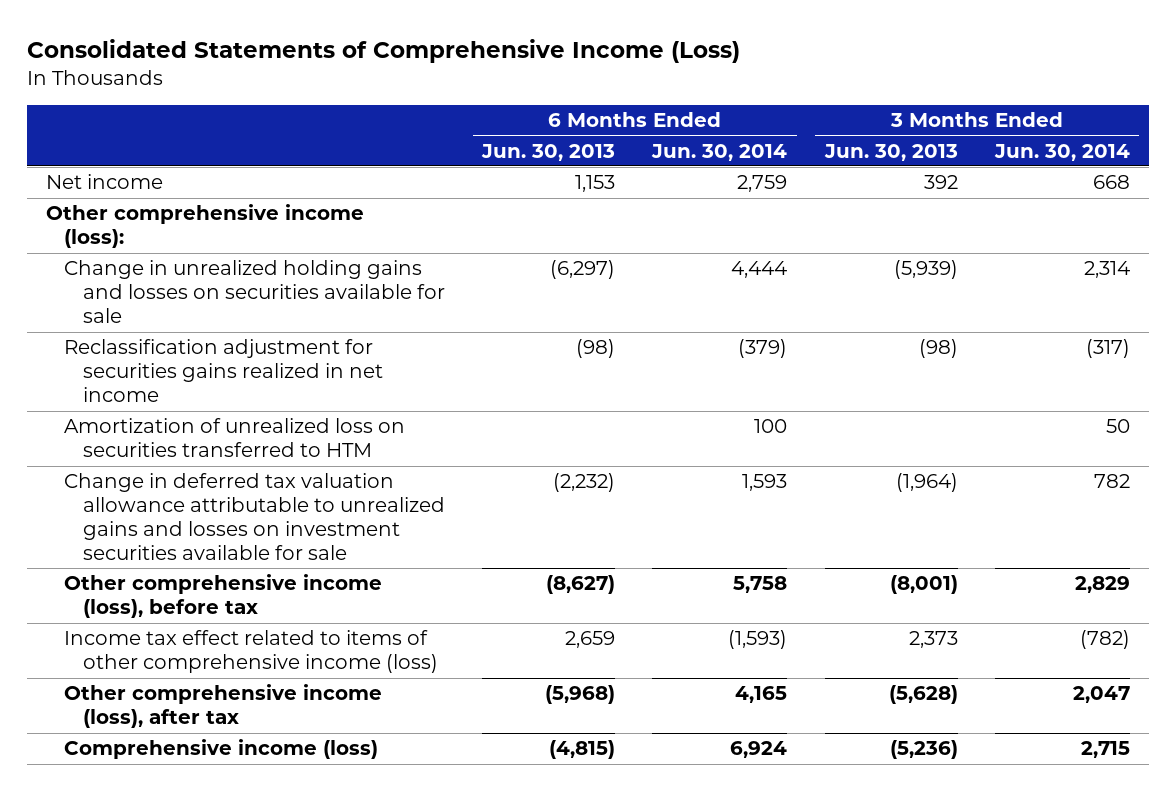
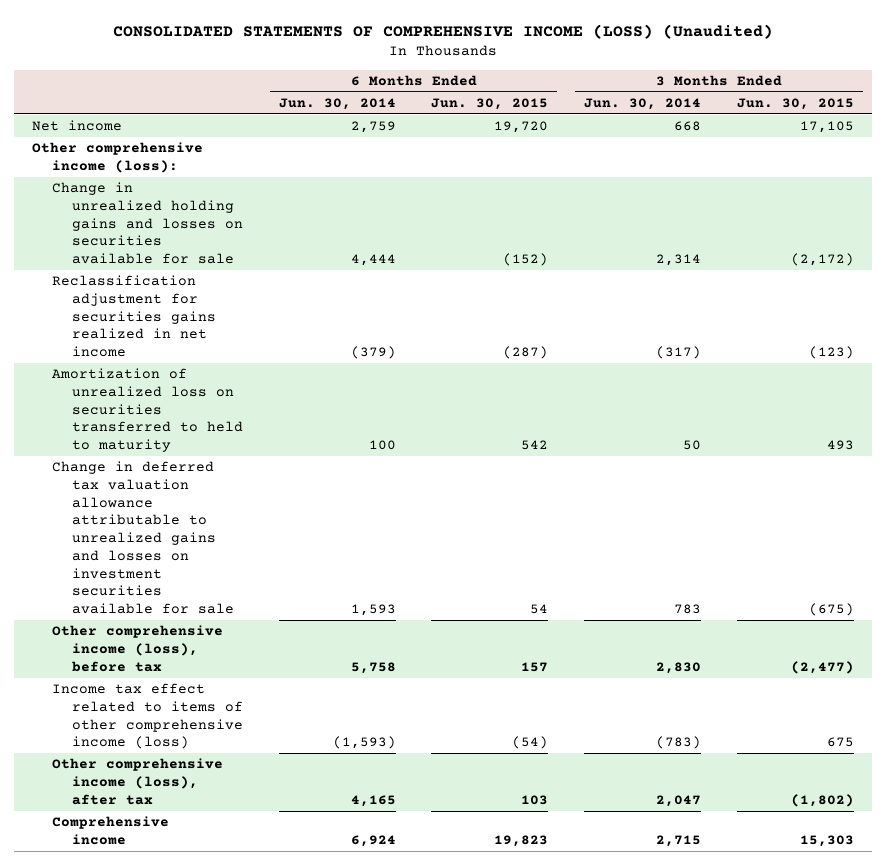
[26,38,740,63] Consolidated Statements of Comprehensive Income (Loss) -> [112,24,773,40] CONSOLIDATED STATEMENTS OF COMPREHENSIVE INCOME (LOSS) (Unaudited)
[480,143,615,161] Jun. 30, 2013 -> none
[823,143,958,161] Jun. 30, 2013 -> none
none -> [431,98,549,111] Jun. 30, 2015
none -> [736,98,854,111] Jun. 30, 2015
[64,418,406,458] Amortization of unrealized loss on securities transferred to HTM -> [51,368,243,453] Amortization of unrealized loss on securities transferred to held to maturity
[1093,474,1130,489] 782 -> [674,603,702,614] 783
[1074,576,1130,594] 2,829 -> [656,661,702,674] 2,830
[1079,630,1130,650] (782) -> [656,736,702,750] (783)
[64,739,379,760] Comprehensive income (loss) -> [51,816,169,845] Comprehensive income

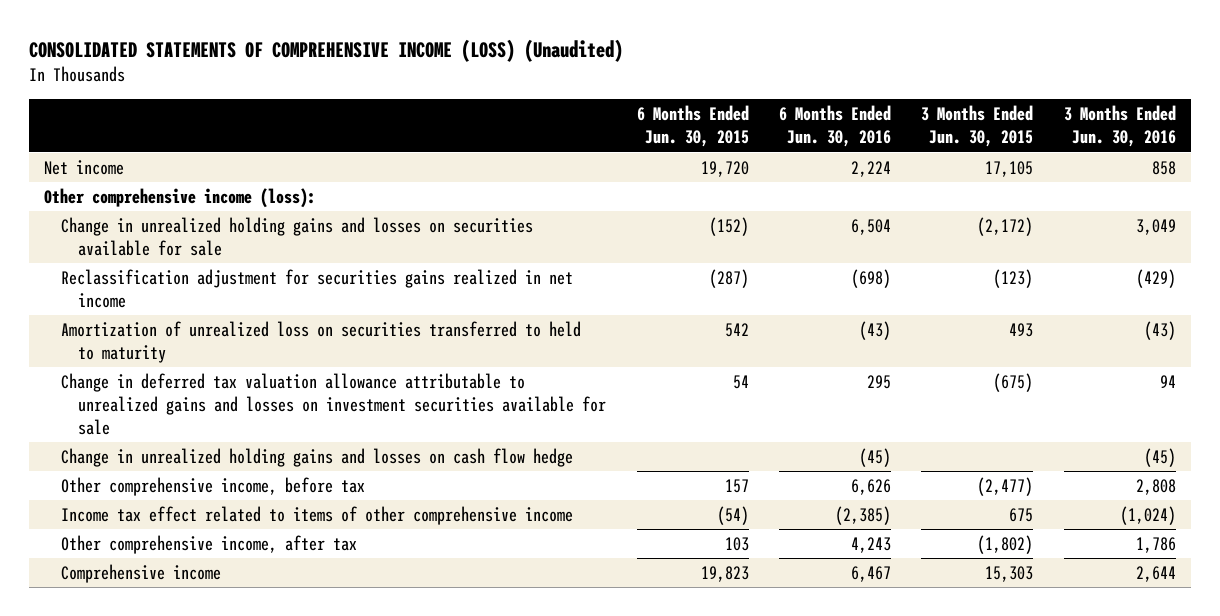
[278,98,396,111] Jun. 30, 2014 -> none
[584,98,702,111] Jun. 30, 2014 -> none
none -> [778,105,891,148] 6 Months Ended Jun. 30, 2016
none -> [1063,105,1176,148] 3 Months Ended Jun. 30, 2016
none -> [61,447,574,467] Change in unrealized holding gains and losses on cash flow hedge
[51,625,223,672] Other comprehensive income (loss), before tax -> [61,476,366,496] Other comprehensive income, before tax
[51,683,243,750] Income tax effect related to items of other comprehensive income (loss) -> [61,505,574,525] Income tax effect related to items of other comprehensive income
[51,758,223,805] Other comprehensive income (loss), after tax -> [61,534,358,554] Other comprehensive income, after tax

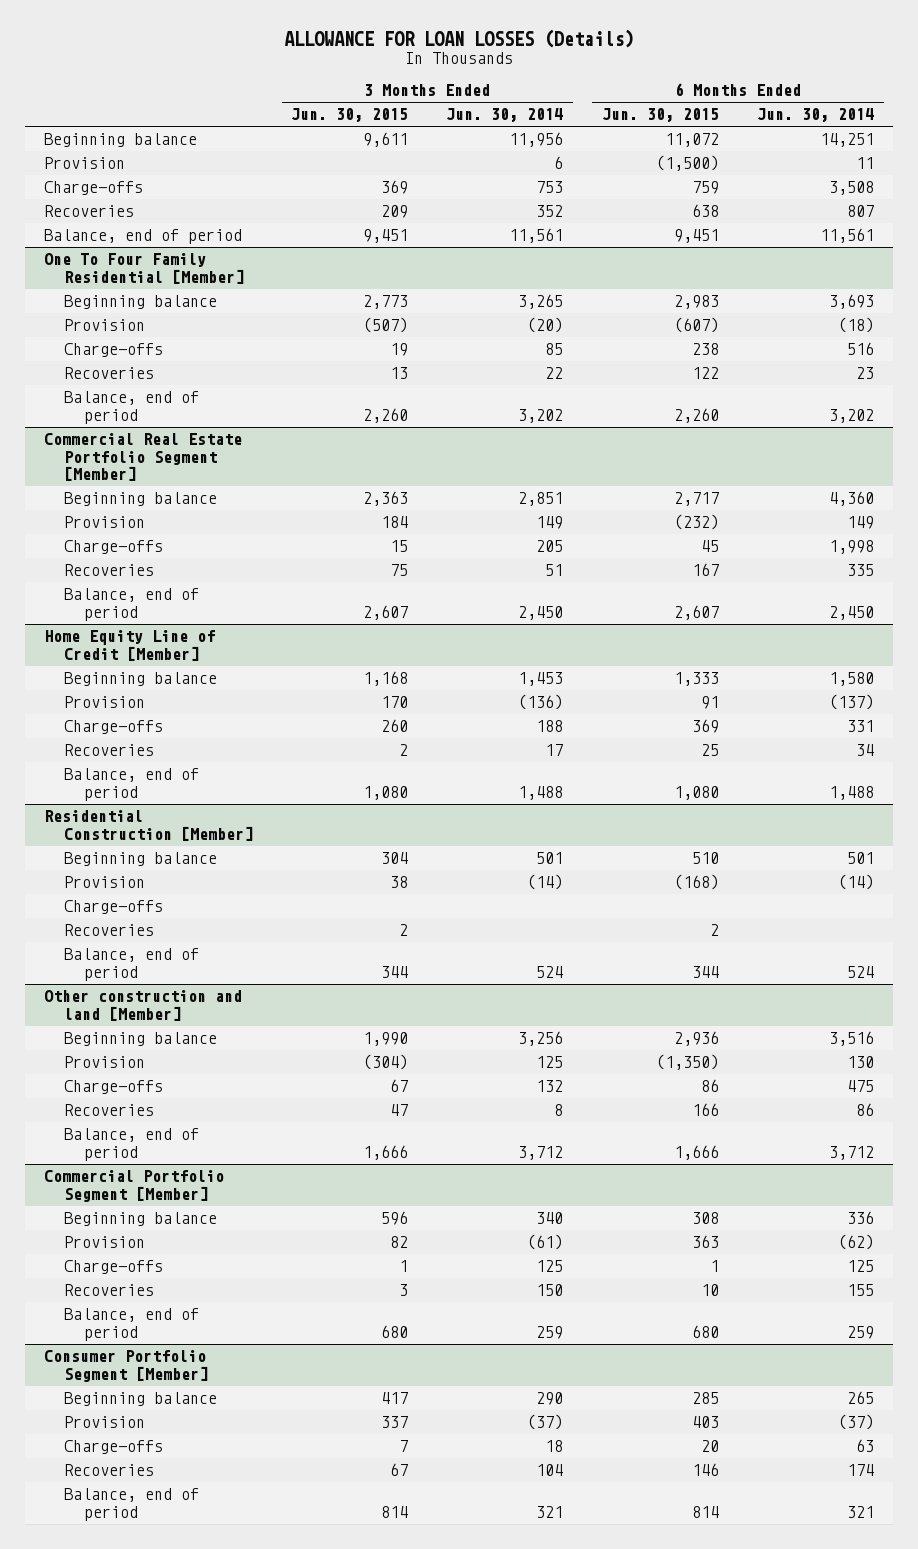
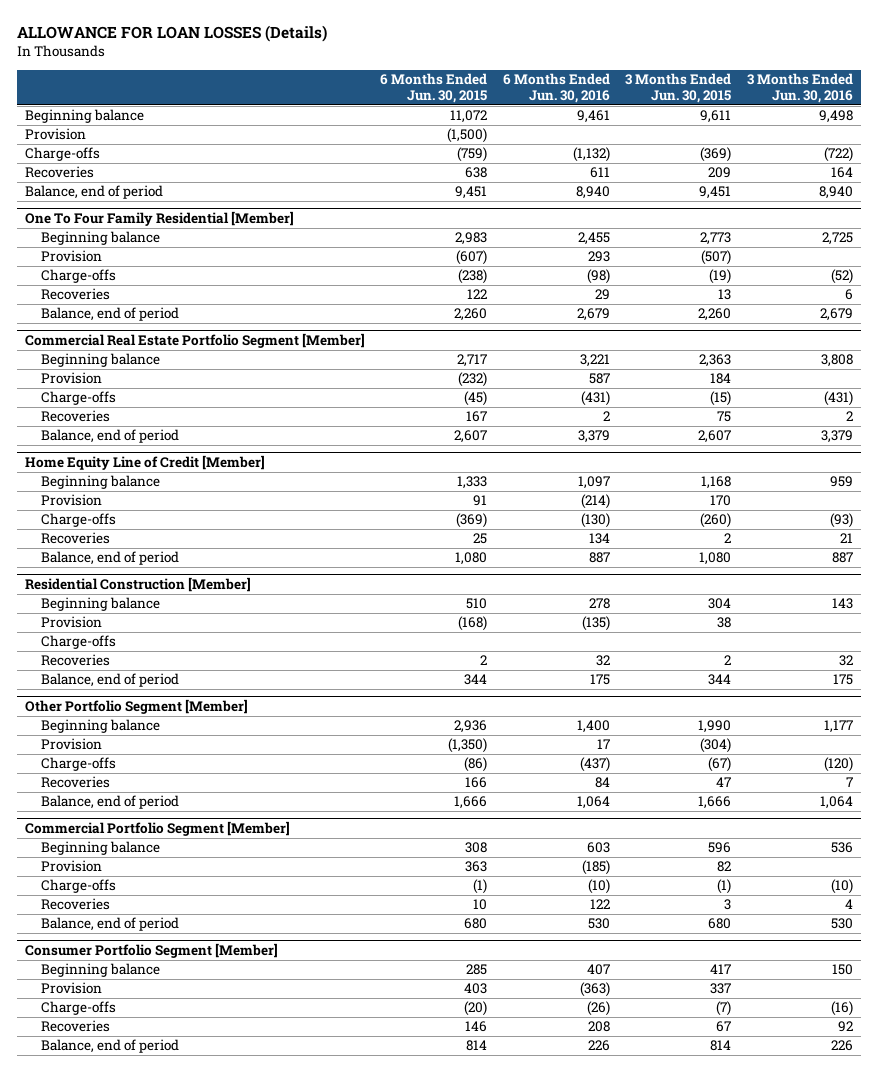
[446,108,564,123] Jun. 30, 2014 -> none
[757,108,875,123] Jun. 30, 2014 -> none
none -> [502,73,610,103] 6 Months Ended Jun. 30, 2016
none -> [747,73,854,103] 3 Months Ended Jun. 30, 2016
[381,180,409,195] 369 -> [700,147,732,163] (369)
[691,181,719,195] 759 -> [457,147,488,163] (759)
[390,343,409,357] 19 -> [709,269,732,285] (19)
[691,343,719,356] 238 -> [458,269,488,285] (238)
[390,540,409,553] 15 -> [710,391,732,407] (15)
[700,540,719,553] 45 -> [464,391,488,407] (45)
[381,719,409,733] 260 -> [700,513,732,529] (260)
[691,719,719,734] 369 -> [456,513,488,529] (369)
[43,990,242,1021] Other construction and land [Member] -> [24,699,248,715] Other Portfolio Segment [Member]
[390,1079,409,1093] 67 -> [708,757,732,773] (67)
[700,1079,719,1093] 86 -> [464,757,488,773] (86)
[399,1260,409,1273] 1 -> [717,879,732,895] (1)
[709,1260,719,1273] 1 -> [473,879,488,895] (1)
[399,1440,409,1453] 7 -> [716,1001,732,1017] (7)
[700,1440,719,1453] 20 -> [464,1001,488,1017] (20)

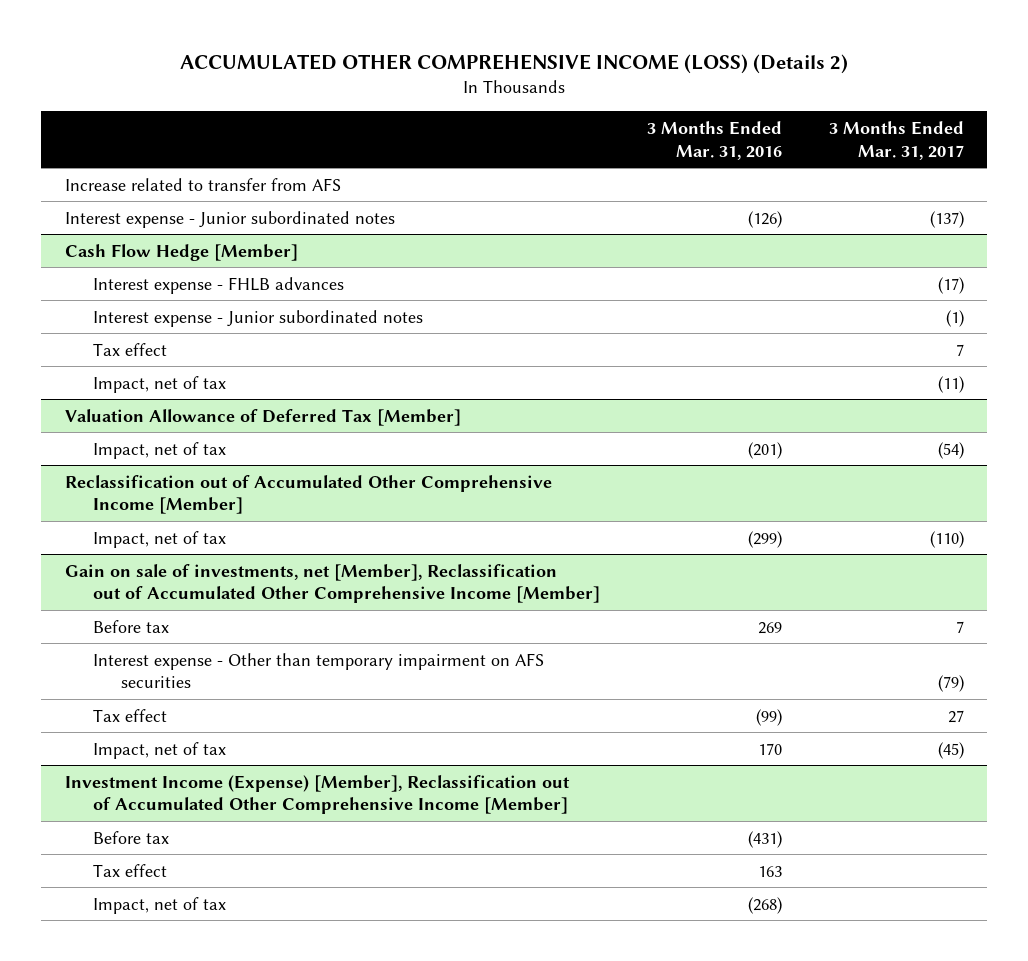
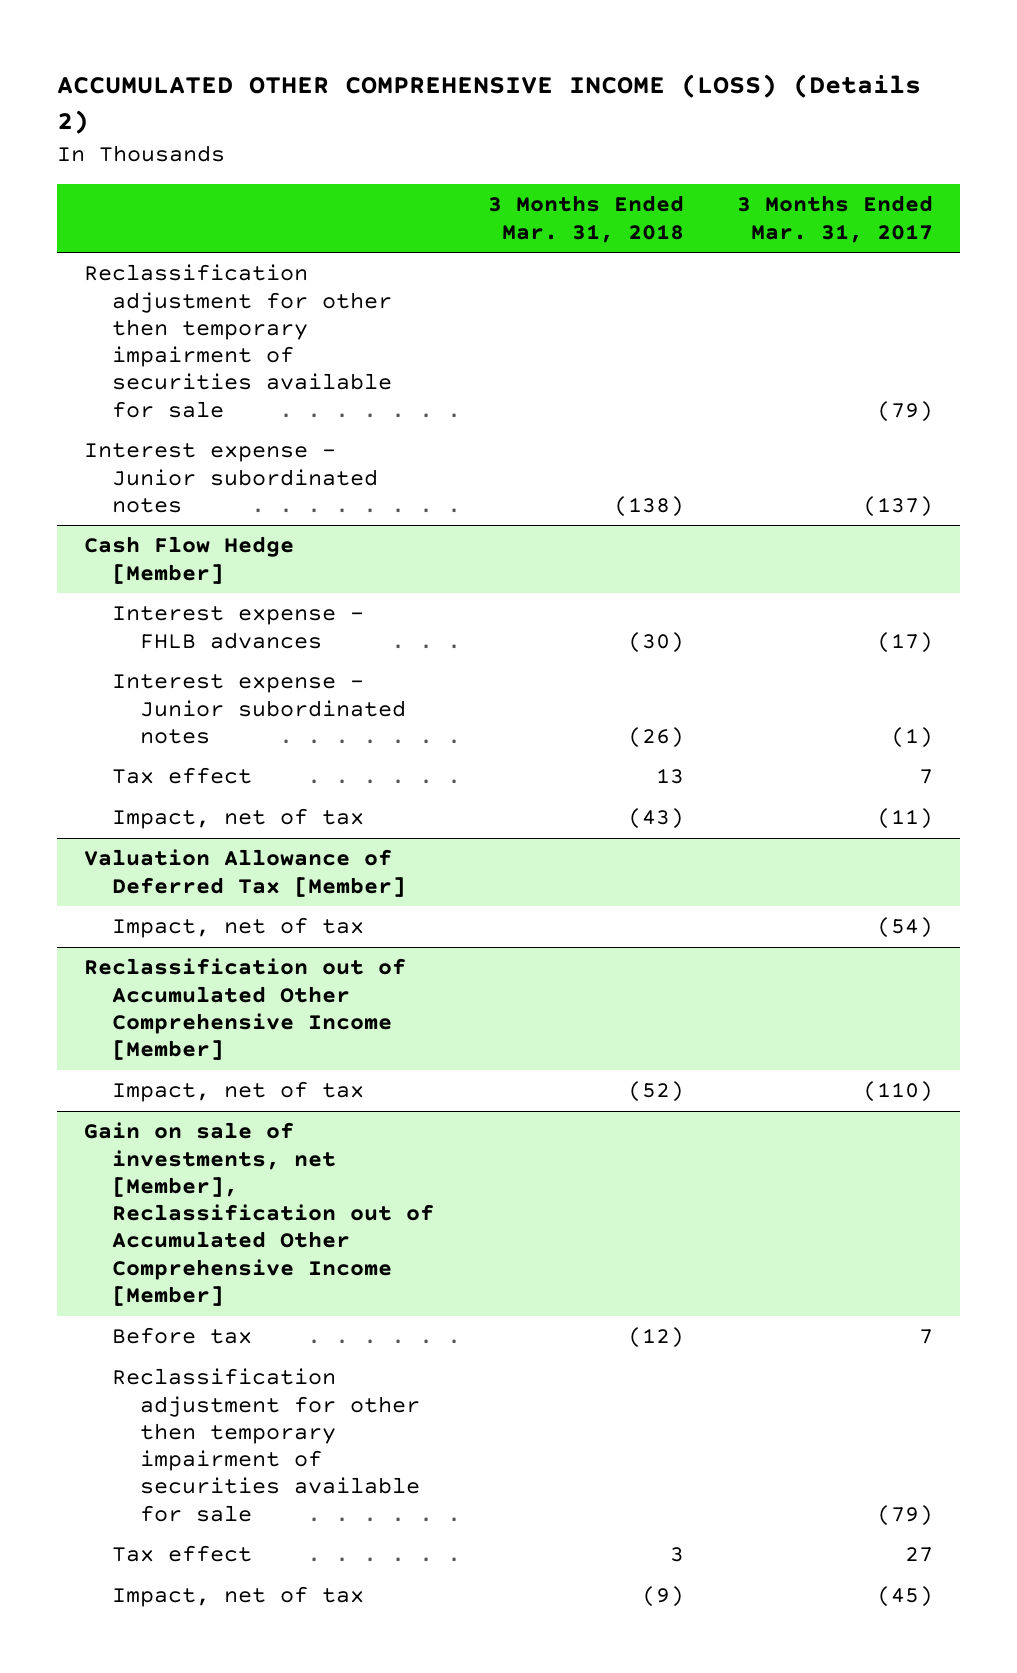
[646,120,782,160] 3 Months Ended Mar. 31, 2016 -> none
none -> [487,195,684,243] 3 Months Ended Mar. 31, 2018
[64,177,341,191] Increase related to transfer from AFS -> none
none -> [83,264,392,418] Reclassification adjustment for other then temporary impairment of securities available for sale
[92,652,544,689] Interest expense - Other than temporary impairment on AFS securities -> none
none -> [111,1368,421,1522] Reclassification adjustment for other then temporary impairment of securities available for sale
[64,774,570,815] Investment Income (Expense) [Member], Reclassification out of Accumulated Other Comprehensive Income [Member] -> none
[92,830,169,844] Before tax -> none
[92,863,167,877] Tax effect -> none
[92,896,226,914] Impact, net of tax -> none

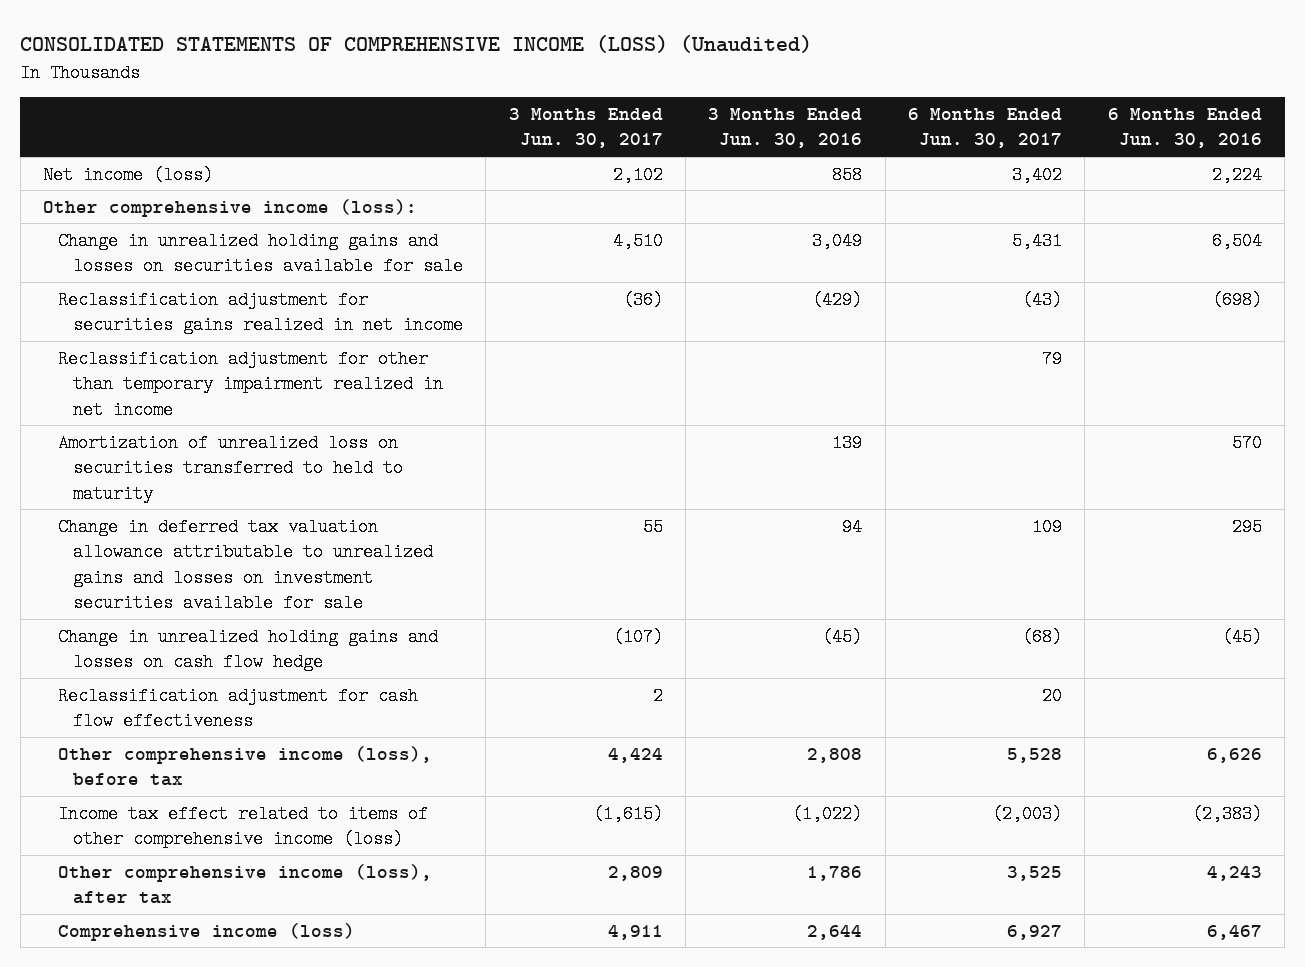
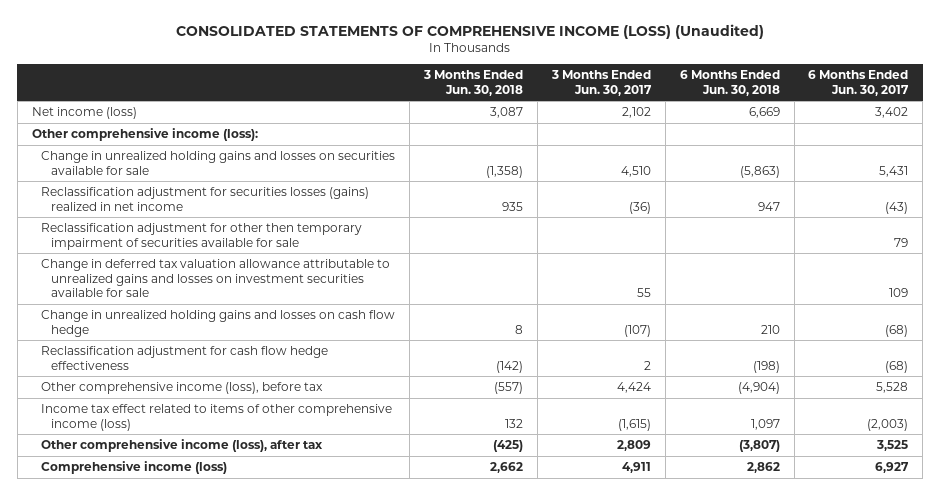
[708,108,863,149] 3 Months Ended Jun. 30, 2016 -> none
[1107,108,1262,149] 6 Months Ended Jun. 30, 2016 -> none
none -> [423,70,524,96] 3 Months Ended Jun. 30, 2018
none -> [679,70,780,96] 6 Months Ended Jun. 30, 2018
[58,349,443,419] Reclassification adjustment for other than temporary impairment realized in net income -> none
[58,433,403,503] Amortization of unrealized loss on securities transferred to held to maturity -> none
[58,290,463,335] Reclassification adjustment for securities gains realized in net income -> [41,187,370,211] Reclassification adjustment for securities losses (gains) realized in net income
none -> [41,223,363,250] Reclassification adjustment for other then temporary impairment of securities available for sale
[58,686,419,731] Reclassification adjustment for cash flow effectiveness -> [41,346,329,370] Reclassification adjustment for cash flow hedge effectiveness
[1042,686,1063,705] 20 -> [885,360,909,373] (68)

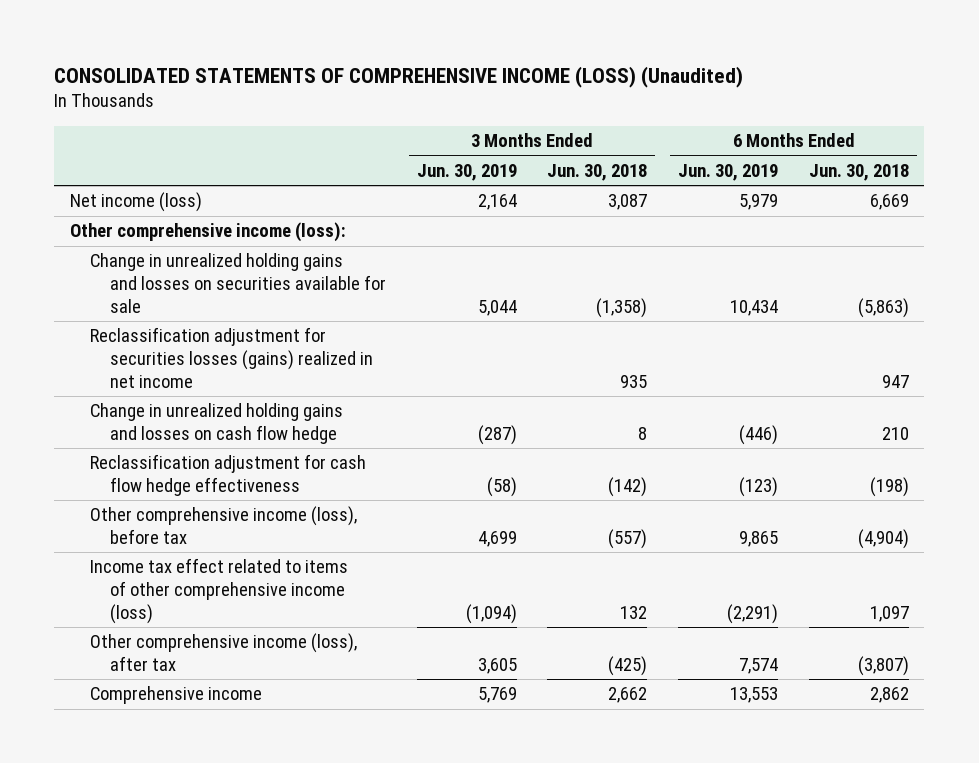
[550,70,652,96] 3 Months Ended Jun. 30, 2017 -> none
[808,70,910,96] 6 Months Ended Jun. 30, 2017 -> none
none -> [416,163,517,181] Jun. 30, 2019
none -> [678,163,779,181] Jun. 30, 2019
[41,223,363,250] Reclassification adjustment for other then temporary impairment of securities available for sale -> none
[41,259,391,298] Change in deferred tax valuation allowance attributable to unrealized gains and losses on investment securities available for sale -> none
[41,461,228,475] Comprehensive income (loss) -> [89,686,262,705] Comprehensive income

